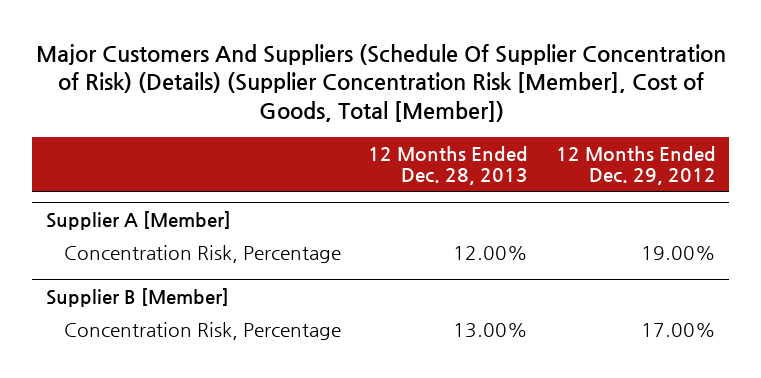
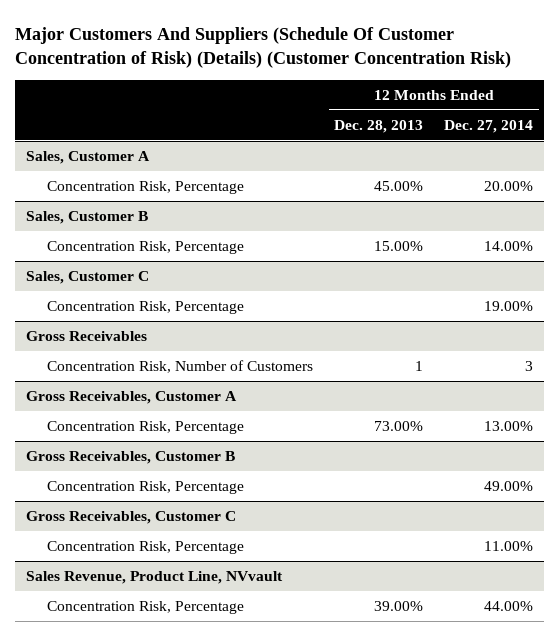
[35,43,726,123] Major Customers And Suppliers (Schedule Of Supplier Concentration of Risk) (Details) (Supplier Concentration Risk [Member], Cost of Goods, Total [Member]) -> [15,26,512,68] Major Customers And Suppliers (Schedule Of Customer Concentration of Risk) (Details) (Customer Concentration Risk)
[555,145,716,186] 12 Months Ended Dec. 29, 2012 -> none
none -> [444,119,534,133] Dec. 27, 2014
[45,210,231,230] Supplier A [Member] -> none
[45,287,229,307] Supplier B [Member] -> none
none -> [25,151,150,165] Sales, Customer A
[453,245,529,260] 12.00% -> [374,181,424,192] 45.00%
none -> [25,211,148,225] Sales, Customer B
[453,322,529,338] 13.00% -> [374,241,424,252] 15.00%
none -> [25,271,149,285] Sales, Customer C
none -> [46,301,244,315] Concentration Risk, Percentage
none -> [25,331,147,342] Gross Receivables
none -> [46,360,313,374] Concentration Risk, Number of Customers
none -> [25,391,237,405] Gross Receivables, Customer A
none -> [46,421,244,435] Concentration Risk, Percentage
none -> [25,451,235,465] Gross Receivables, Customer B
none -> [46,481,244,495] Concentration Risk, Percentage
none -> [25,511,236,525] Gross Receivables, Customer C
none -> [46,541,244,555] Concentration Risk, Percentage
none -> [25,571,283,585] Sales Revenue, Product Line, NVvault
none -> [46,601,244,615] Concentration Risk, Percentage

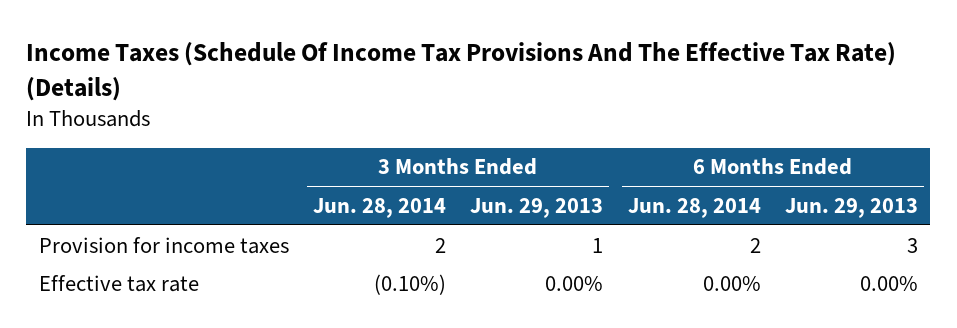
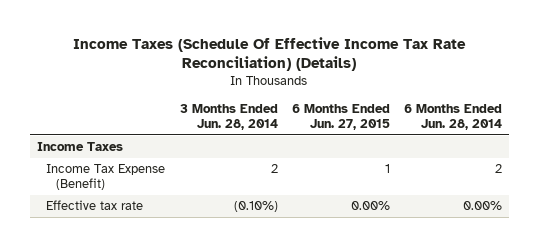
[26,41,897,101] Income Taxes (Schedule Of Income Tax Provisions And The Effective Tax Rate) (Details) -> [73,36,467,72] Income Taxes (Schedule Of Effective Income Tax Rate Reconciliation) (Details)
[470,197,604,218] Jun. 29, 2013 -> none
[785,197,919,218] Jun. 29, 2013 -> none
none -> [291,103,390,130] 6 Months Ended Jun. 27, 2015
none -> [36,142,123,152] Income Taxes
[38,236,289,254] Provision for income taxes -> [46,164,166,191] Income Tax Expense (Benefit)

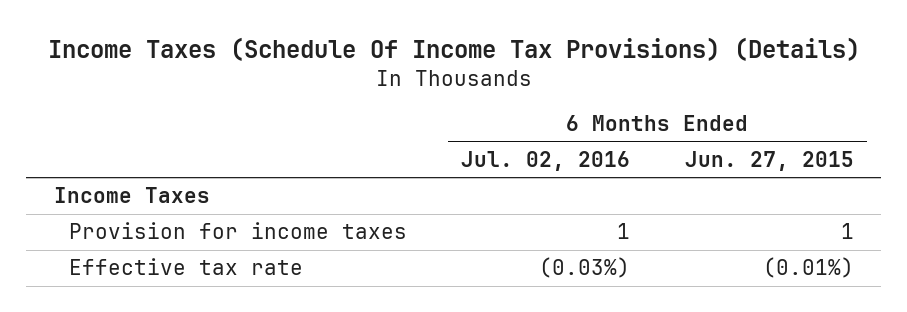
[73,36,467,72] Income Taxes (Schedule Of Effective Income Tax Rate Reconciliation) (Details) -> [47,37,860,62] Income Taxes (Schedule Of Income Tax Provisions) (Details)
[179,103,278,130] 3 Months Ended Jun. 28, 2014 -> none
[403,103,502,130] 6 Months Ended Jun. 28, 2014 -> none
none -> [461,151,631,172] Jul. 02, 2016
[46,164,166,191] Income Tax Expense (Benefit) -> [68,222,407,240] Provision for income taxes
[350,201,390,211] 0.00% -> [762,257,854,279] (0.01%)

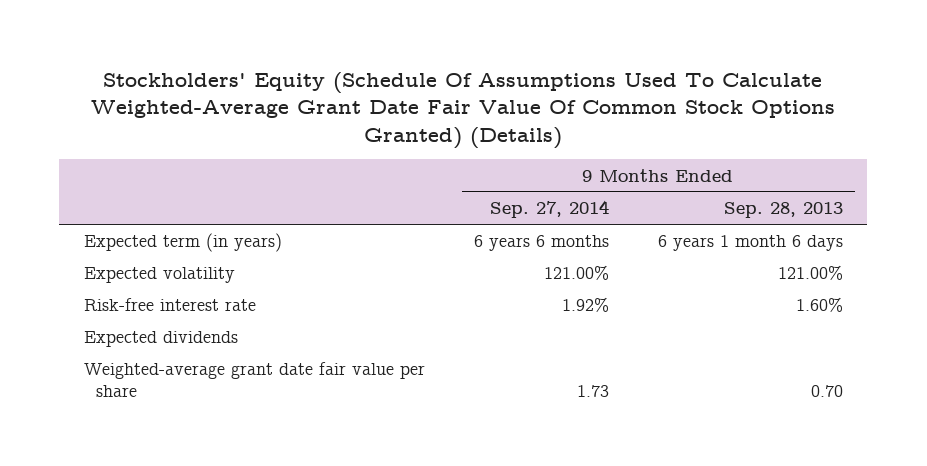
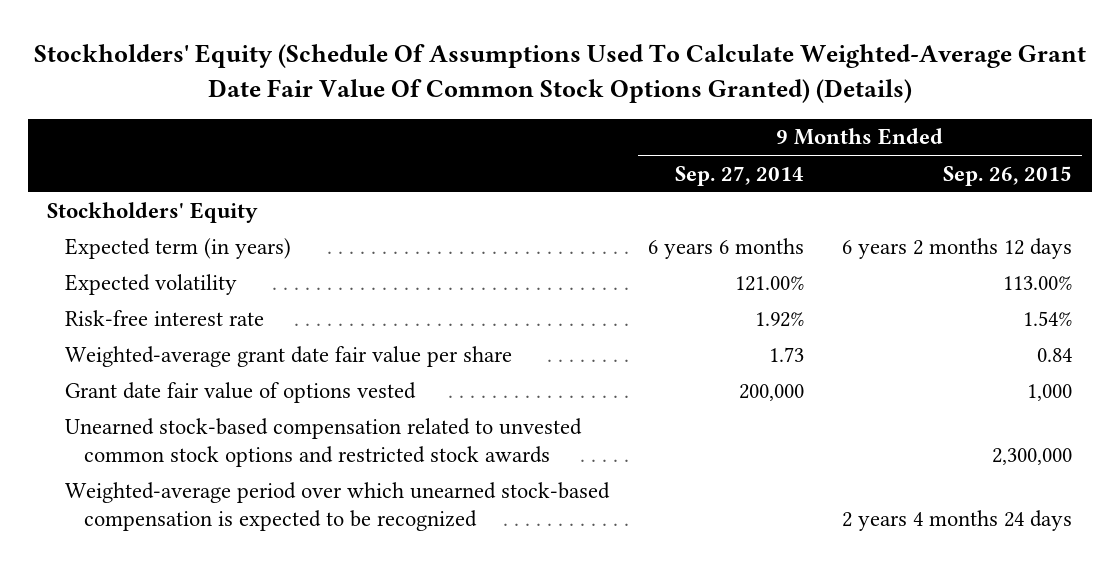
[723,202,843,219] Sep. 28, 2013 -> none
none -> [943,165,1073,186] Sep. 26, 2015
none -> [46,202,258,224] Stockholders' Equity
[83,331,238,348] Expected dividends -> none
none -> [65,382,417,404] Grant date fair value of options vested
none -> [65,418,583,468] Unearned stock-based compensation related to unvested common stock options and restricted stock awards
none -> [65,482,611,532] Weighted-average period over which unearned stock-based compensation is expected to be recognized

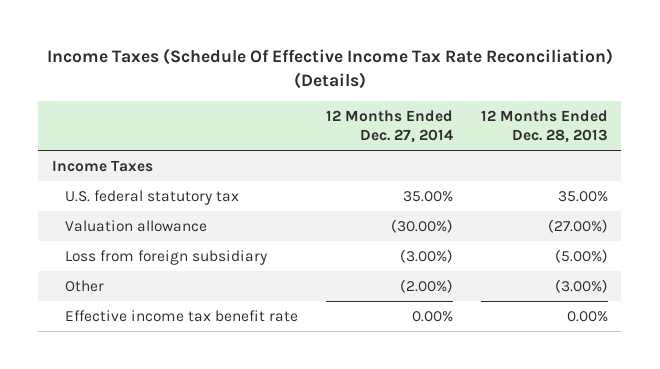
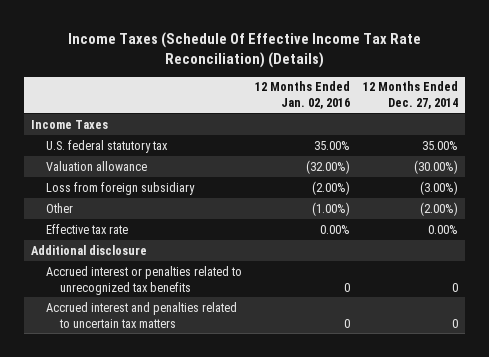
[480,110,608,144] 12 Months Ended Dec. 28, 2013 -> none
none -> [254,81,350,110] 12 Months Ended Jan. 02, 2016
[65,309,299,322] Effective income tax benefit rate -> [45,223,128,234] Effective tax rate
none -> [30,244,147,255] Additional disclosure
none -> [45,265,242,295] Accrued interest or penalties related to unrecognized tax benefits
none -> [45,301,237,328] Accrued interest and penalties related to uncertain tax matters

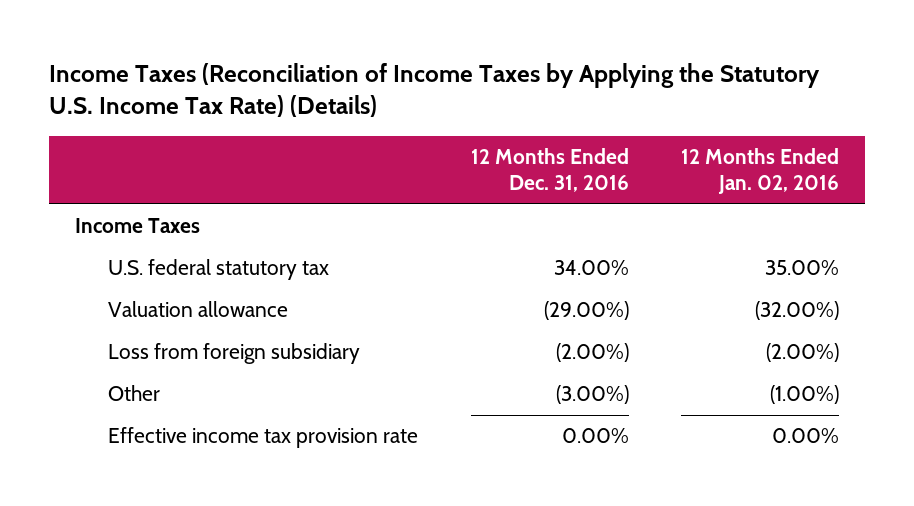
[67,32,421,68] Income Taxes (Schedule Of Effective Income Tax Rate Reconciliation) (Details) -> [48,62,820,118] Income Taxes (Reconciliation of Income Taxes by Applying the Statutory U.S. Income Tax Rate) (Details)
[363,81,459,110] 12 Months Ended Dec. 27, 2014 -> none
none -> [470,147,629,193] 12 Months Ended Dec. 31, 2016
[30,244,147,255] Additional disclosure -> none
[45,265,242,295] Accrued interest or penalties related to unrecognized tax benefits -> none
[45,301,237,328] Accrued interest and penalties related to uncertain tax matters -> none
[45,223,128,234] Effective tax rate -> [108,427,419,449] Effective income tax provision rate

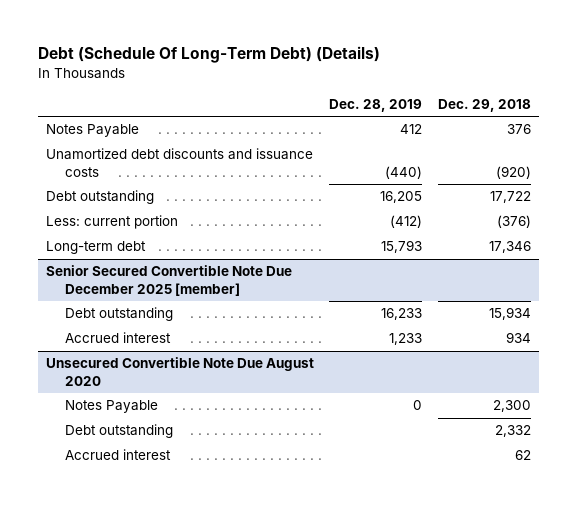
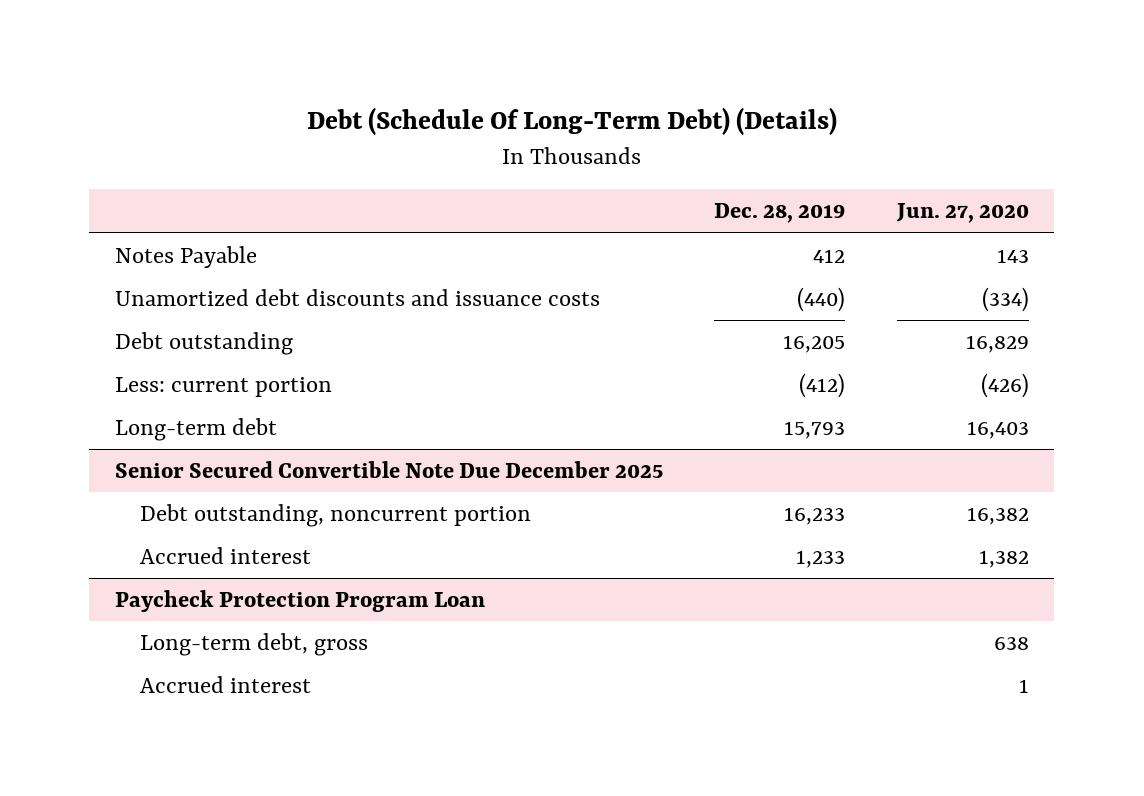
[437,98,531,112] Dec. 29, 2018 -> none
none -> [895,203,1029,224] Jun. 27, 2020
[45,265,292,296] Senior Secured Convertible Note Due December 2025 [member] -> [114,460,663,478] Senior Secured Convertible Note Due December 2025
[64,307,173,322] Debt outstanding -> [140,503,532,527] Debt outstanding, noncurrent portion
[45,357,314,386] Unsecured Convertible Note Due August 2020 -> none
[64,400,158,414] Notes Payable -> none
[64,424,173,439] Debt outstanding -> none
none -> [114,589,485,612] Paycheck Protection Program Loan
none -> [140,632,369,656] Long-term debt, gross

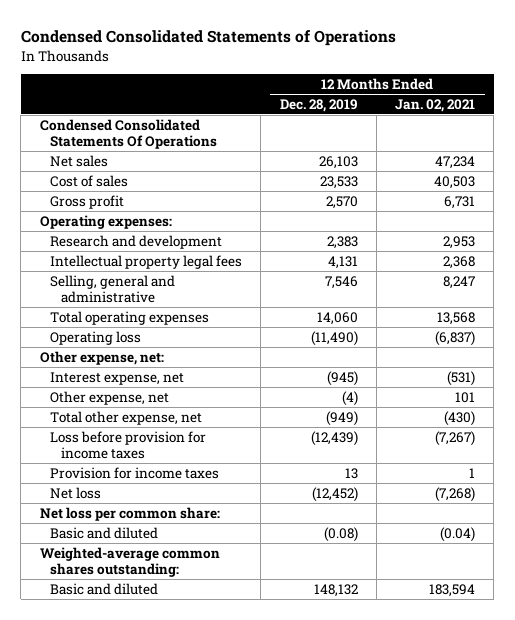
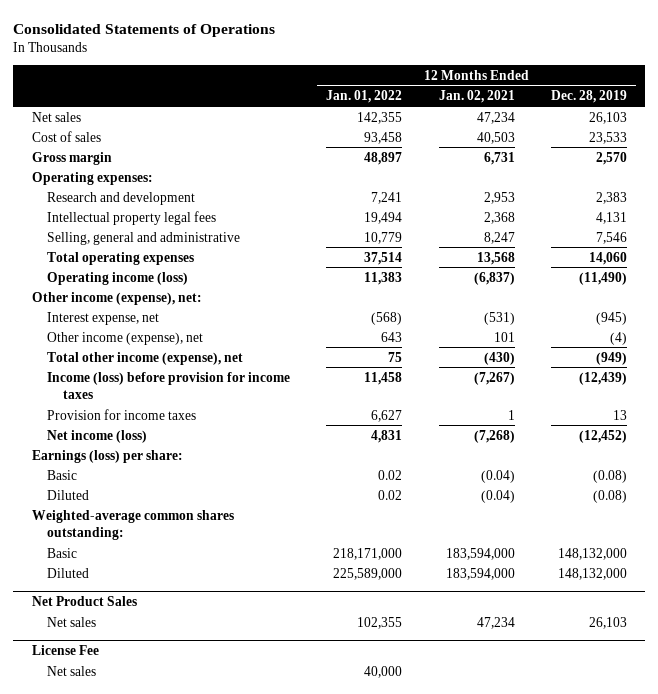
[20,30,396,47] Condensed Consolidated Statements of Operations -> [13,24,276,38] Consolidated Statements of Operations
none -> [326,90,403,104] Jan. 01, 2022
[39,118,218,150] Condensed Consolidated Statements Of Operations -> none
[50,194,125,209] Gross profit -> [31,151,112,165] Gross margin
[50,330,142,345] Operating loss -> [47,271,189,285] Operating income (loss)
[39,350,164,365] Other expense, net: -> [31,291,202,305] Other income (expense), net:
[50,390,170,405] Other expense, net -> [47,331,204,345] Other income (expense), net
[50,410,203,425] Total other expense, net -> [47,351,244,365] Total other income (expense), net
[50,430,207,460] Loss before provision for income taxes -> [47,371,291,399] Income (loss) before provision for income taxes
[50,526,159,539] Basic and diluted -> none
[50,486,102,499] Net loss -> [47,429,148,443] Net income (loss)
[39,506,220,521] Net loss per common share: -> [31,449,183,463] Earnings (loss) per share:
none -> [47,469,78,480] Basic
none -> [47,489,90,500] Diluted
[50,582,159,595] Basic and diluted -> none
none -> [47,547,78,558] Basic
none -> [47,567,90,578] Diluted
none -> [31,596,137,607] Net Product Sales
none -> [47,616,97,627] Net sales
none -> [31,645,99,656] License Fee
none -> [47,665,97,676] Net sales

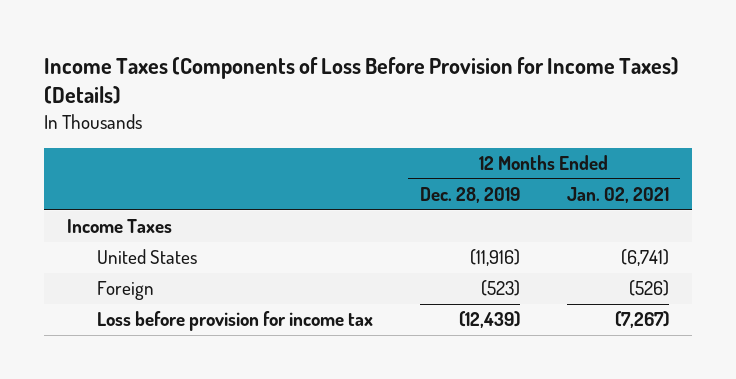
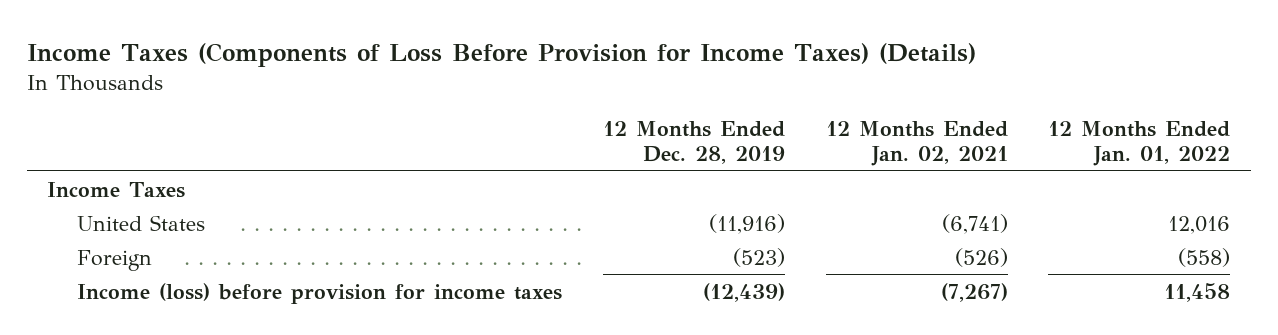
none -> [1048,120,1231,167] 12 Months Ended Jan. 01, 2022
[97,311,374,332] Loss before provision for income tax -> [76,282,562,304] Income (loss) before provision for income taxes

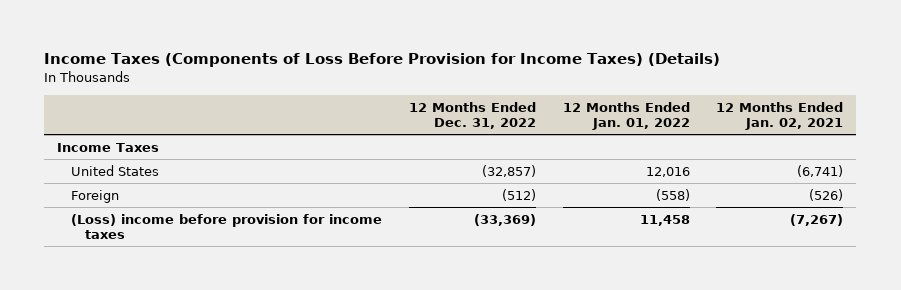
[602,120,785,165] 12 Months Ended Dec. 28, 2019 -> none
none -> [408,101,536,129] 12 Months Ended Dec. 31, 2022
[76,282,562,304] Income (loss) before provision for income taxes -> [71,213,383,240] (Loss) income before provision for income taxes

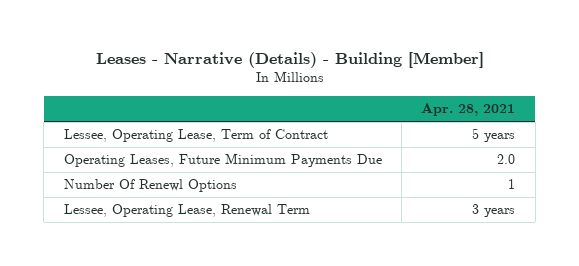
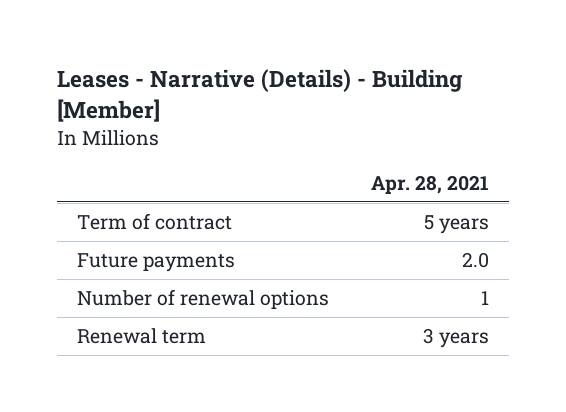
[63,129,328,143] Lessee, Operating Lease, Term of Contract -> [77,212,233,230] Term of contract
[63,153,382,168] Operating Leases, Future Minimum Payments Due -> [77,252,236,272] Future payments
[63,179,237,193] Number Of Renewl Options -> [77,288,330,309] Number of renewal options
[63,204,310,218] Lessee, Operating Lease, Renewal Term -> [77,327,207,344] Renewal term

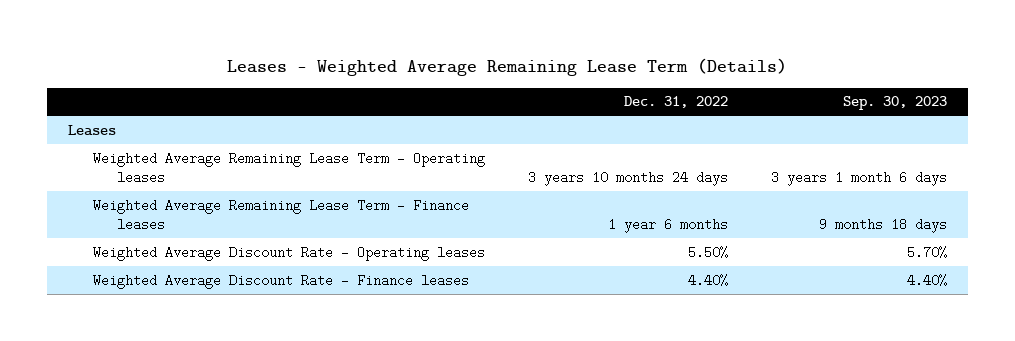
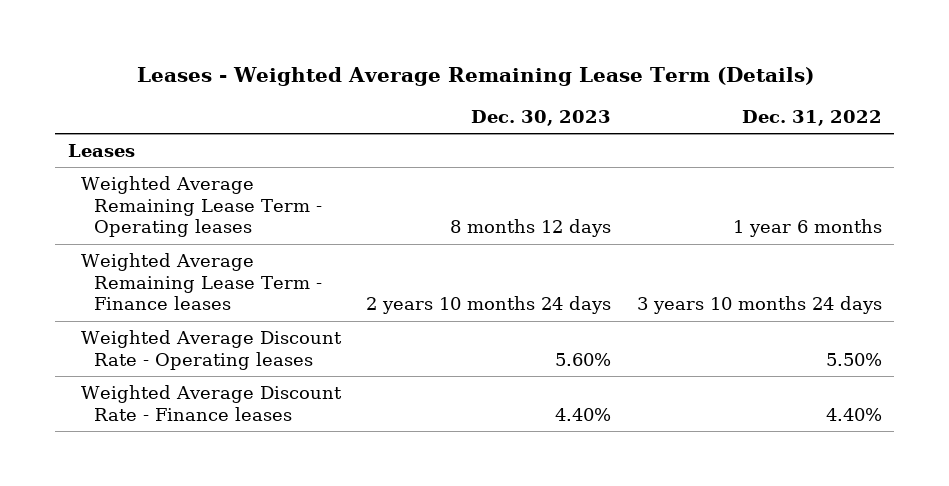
[842,96,947,111] Sep. 30, 2023 -> none
none -> [471,109,612,126] Dec. 30, 2023
[527,171,728,187] 3 years 10 months 24 days -> [732,219,882,238] 1 year 6 months
[607,218,728,234] 1 year 6 months -> [636,296,882,315] 3 years 10 months 24 days

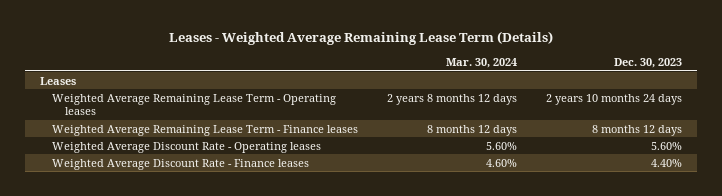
[741,109,882,126] Dec. 31, 2022 -> none
none -> [446,58,518,69] Mar. 30, 2024
[450,219,612,238] 8 months 12 days -> [546,93,683,105] 2 years 10 months 24 days
[366,296,612,315] 2 years 10 months 24 days -> [592,124,683,136] 8 months 12 days

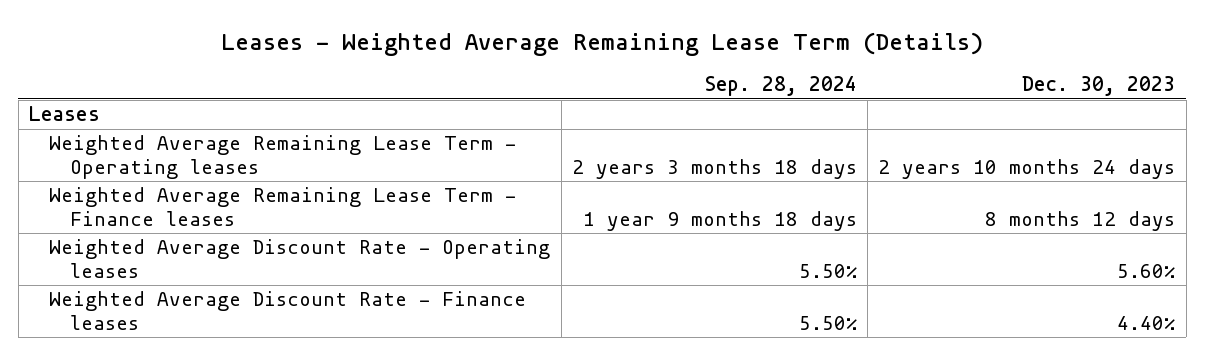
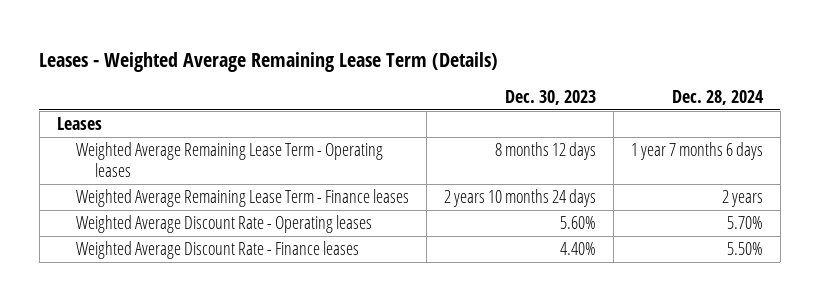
[704,76,857,97] Sep. 28, 2024 -> none
none -> [671,90,764,106] Dec. 28, 2024
[878,159,1176,180] 2 years 10 months 24 days -> [494,142,596,161] 8 months 12 days
[985,211,1176,232] 8 months 12 days -> [443,189,596,208] 2 years 10 months 24 days

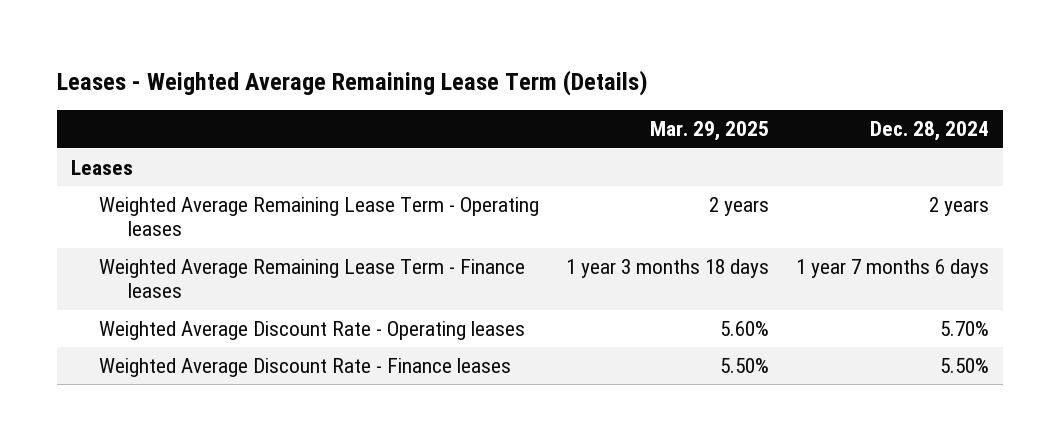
[504,90,596,106] Dec. 30, 2023 -> none
none -> [650,121,770,142] Mar. 29, 2025
[630,142,763,161] 1 year 7 months 6 days -> [929,197,990,217] 2 years
[721,190,763,208] 2 years -> [796,259,990,279] 1 year 7 months 6 days

